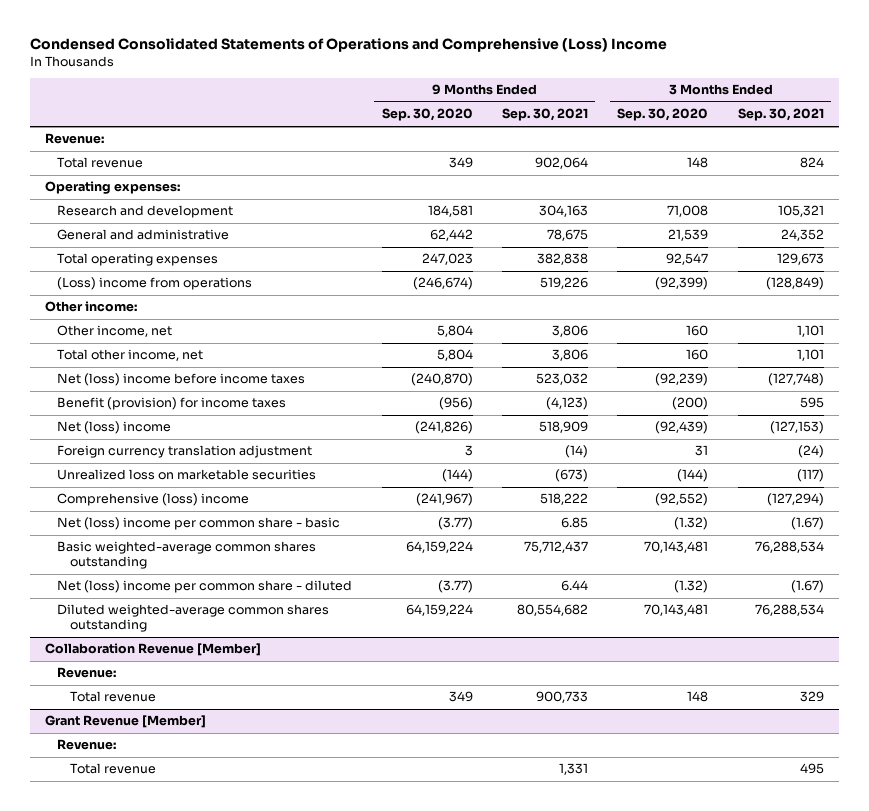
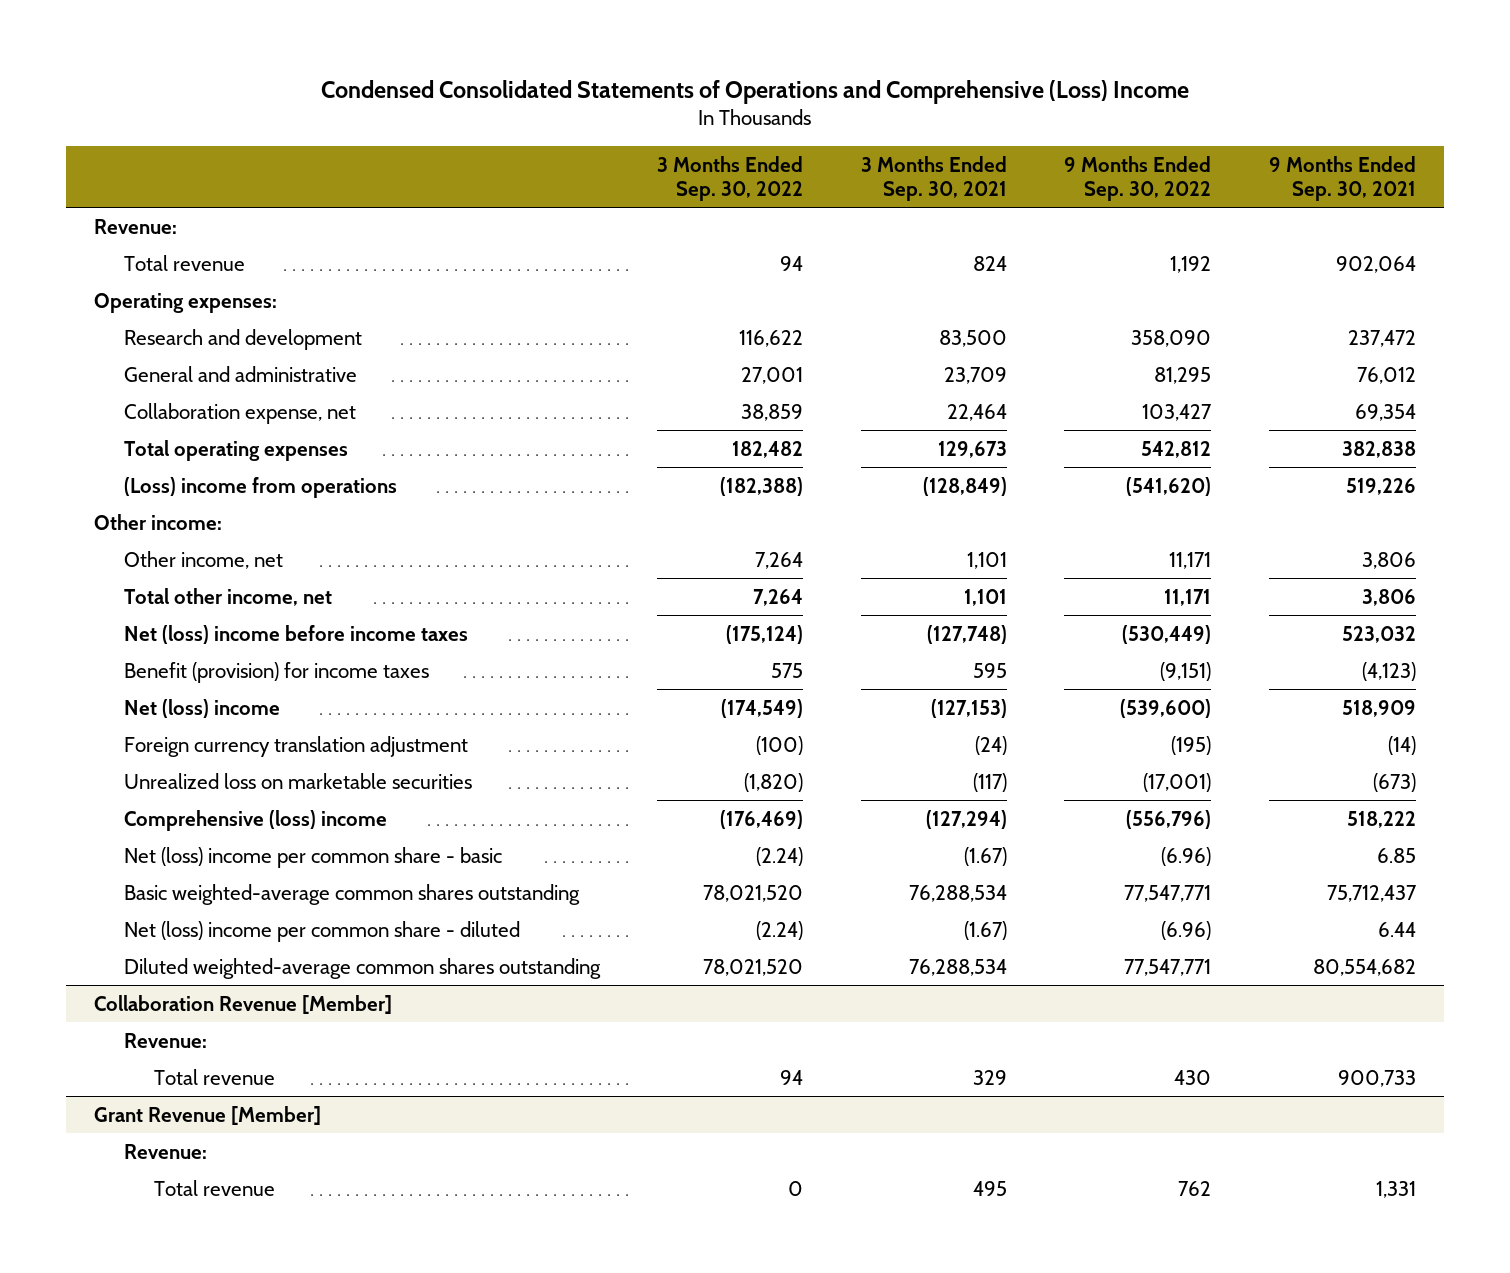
[381,108,473,122] Sep. 30, 2020 -> none
[617,108,709,122] Sep. 30, 2020 -> none
none -> [657,155,804,202] 3 Months Ended Sep. 30, 2022
none -> [1064,155,1212,202] 9 Months Ended Sep. 30, 2022
[539,205,589,218] 304,163 -> [1347,329,1416,347] 237,472
[777,205,824,218] 105,321 -> [938,329,1007,347] 83,500
[547,229,589,242] 78,675 -> [1356,366,1416,384] 76,012
[780,229,824,242] 24,352 -> [943,366,1007,384] 23,709
none -> [123,402,356,424] Collaboration expense, net

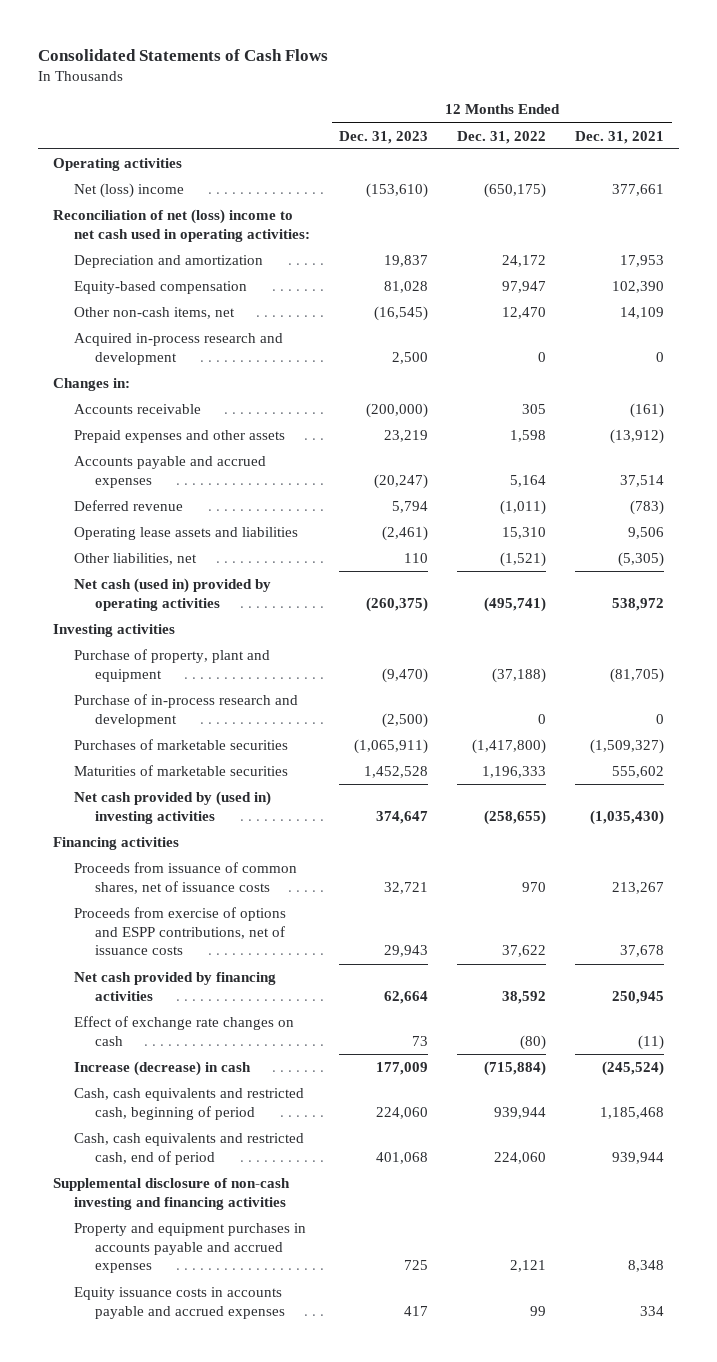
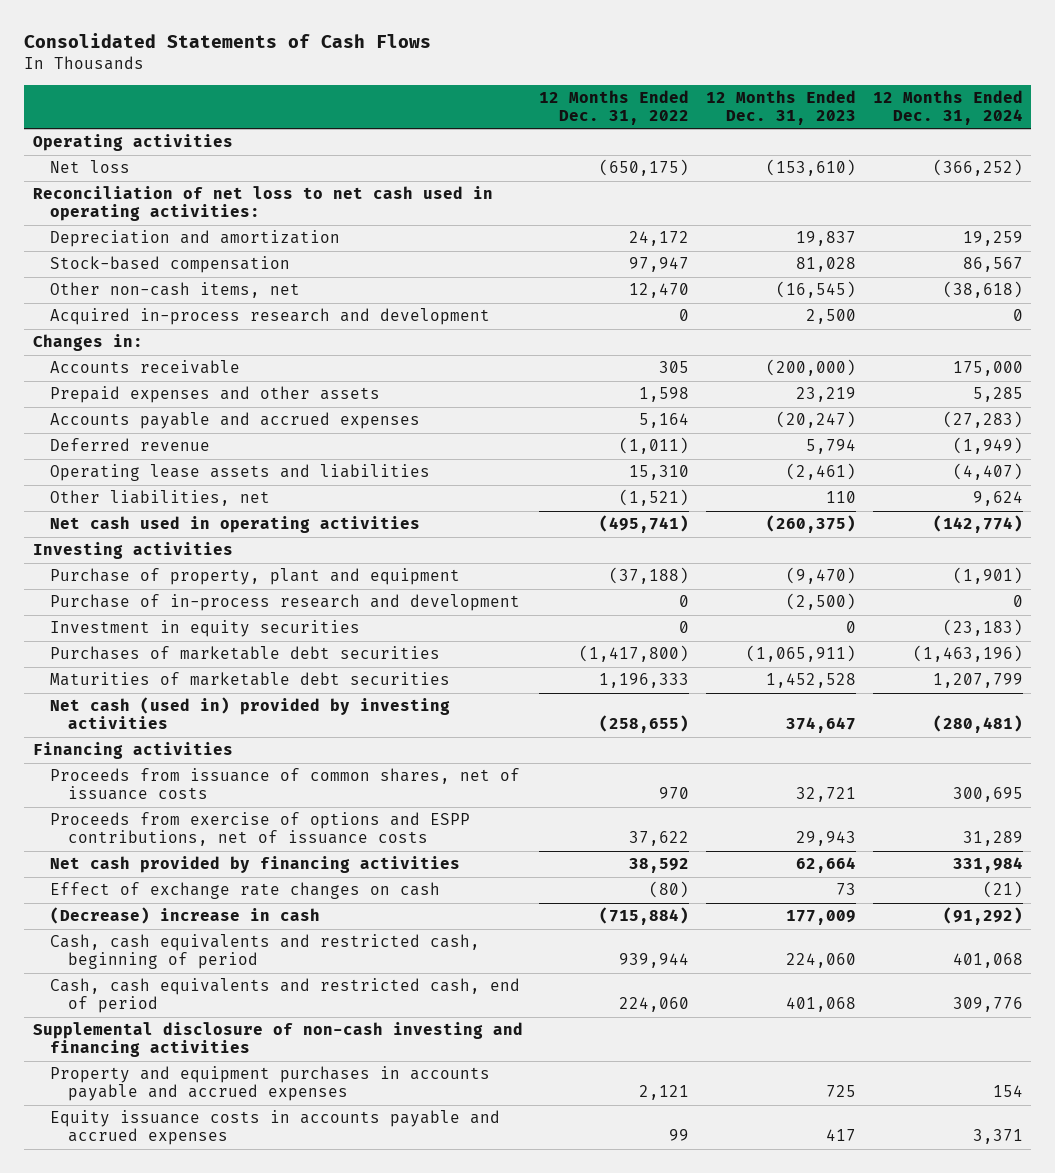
[575,130,665,144] Dec. 31, 2021 -> none
none -> [872,89,1023,125] 12 Months Ended Dec. 31, 2024
[73,183,184,199] Net (loss) income -> [50,160,131,174] Net loss
[52,209,310,242] Reconciliation of net (loss) income to net cash used in operating activities: -> [32,186,493,222] Reconciliation of net loss to net cash used in operating activities:
[73,281,247,295] Equity-based compensation -> [50,256,291,274] Stock-based compensation
[73,578,271,611] Net cash (used in) provided by operating activities -> [50,516,421,534] Net cash used in operating activities
none -> [50,620,361,638] Investment in equity securities
[73,739,288,751] Purchases of marketable securities -> [50,646,441,661] Purchases of marketable debt securities
[73,765,288,777] Maturities of marketable securities -> [50,672,451,687] Maturities of marketable debt securities
[73,791,271,824] Net cash provided by (used in) investing activities -> [50,697,451,730] Net cash (used in) provided by investing activities
[73,1061,251,1077] Increase (decrease) in cash -> [50,907,321,925] (Decrease) increase in cash

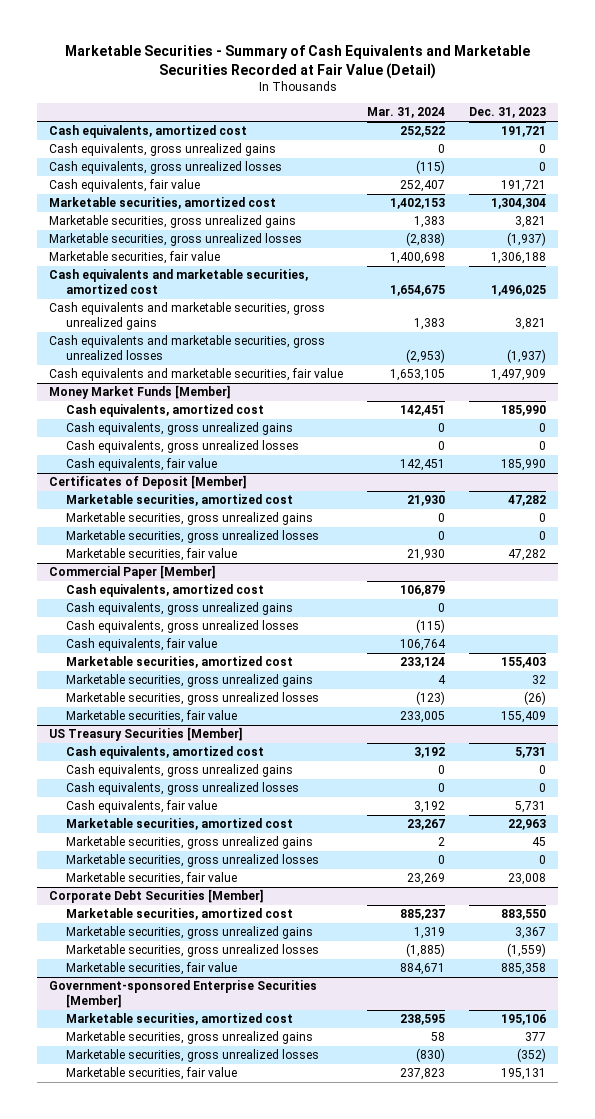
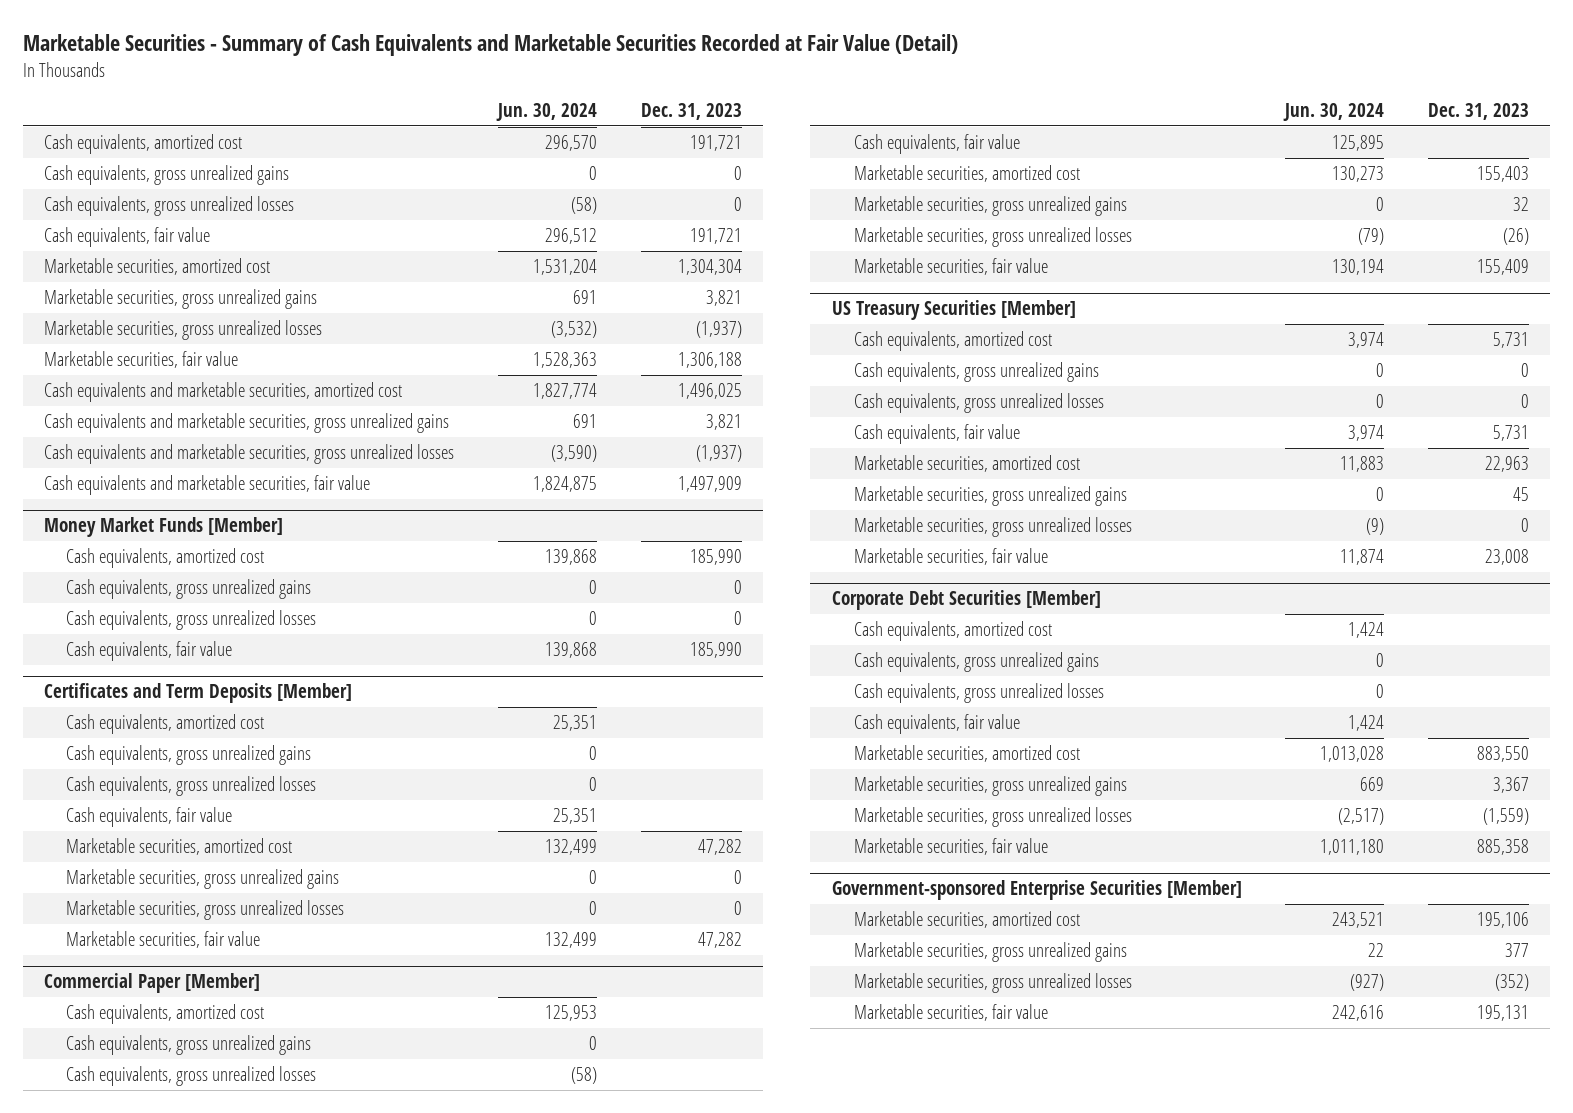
[367,107,446,119] Mar. 31, 2024 -> none
none -> [496,103,598,122] Jun. 30, 2024
[49,475,247,490] Certificates of Deposit [Member] -> [44,683,353,704] Certificates and Term Deposits [Member]
none -> [66,714,265,735] Cash equivalents, amortized cost
none -> [66,745,312,766] Cash equivalents, gross unrealized gains
none -> [66,776,317,797] Cash equivalents, gross unrealized losses
none -> [66,807,233,828] Cash equivalents, fair value
none -> [853,621,1052,642] Cash equivalents, amortized cost
none -> [853,652,1099,673] Cash equivalents, gross unrealized gains
none -> [853,683,1104,704] Cash equivalents, gross unrealized losses
none -> [853,714,1020,735] Cash equivalents, fair value

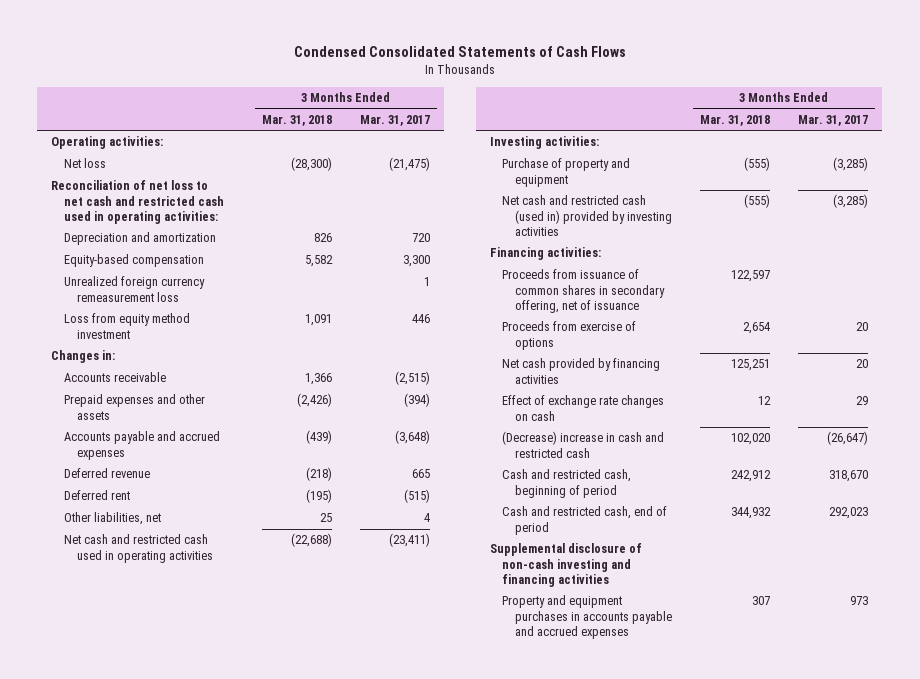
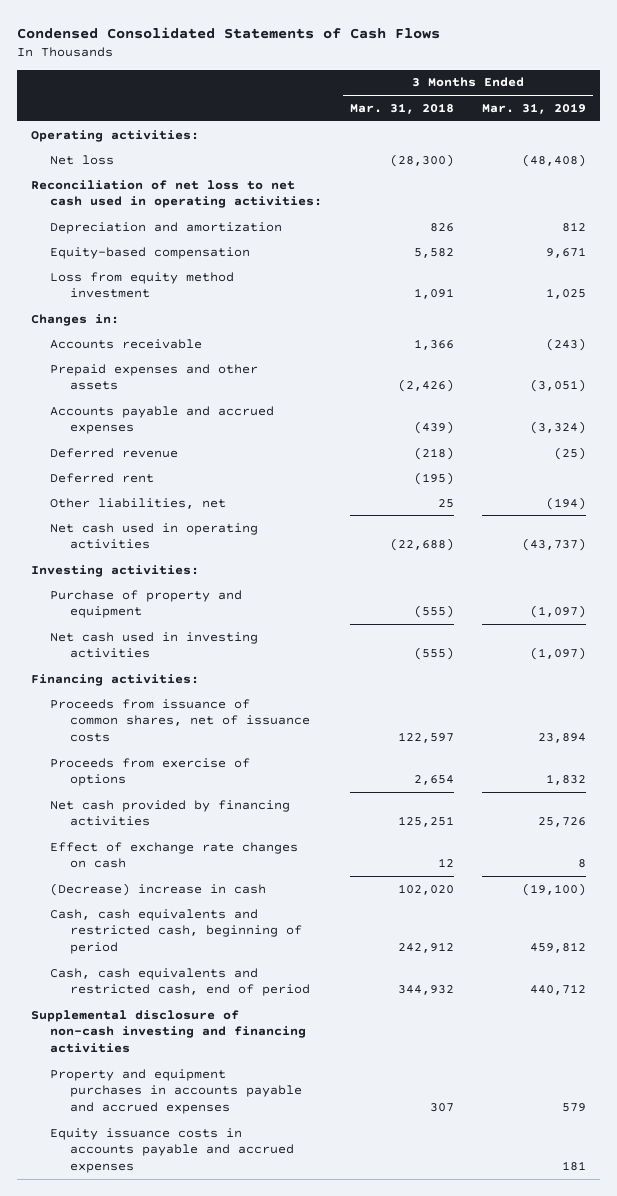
[359,114,430,126] Mar. 31, 2017 -> none
none -> [481,102,586,114] Mar. 31, 2019
[51,180,225,224] Reconciliation of net loss to net cash and restricted cash used in operating activities: -> [30,179,323,209] Reconciliation of net loss to net cash used in operating activities:
[64,276,206,302] Unrealized foreign currency remeasurement loss -> none
[64,534,213,563] Net cash and restricted cash used in operating activities -> [50,522,259,550] Net cash used in operating activities
[502,195,673,236] Net cash and restricted cash (used in) provided by investing activities -> [50,631,259,659] Net cash used in investing activities
[502,269,666,313] Proceeds from issuance of common shares in secondary offering, net of issuance -> [50,698,310,743] Proceeds from issuance of common shares, net of issuance costs
[502,431,665,458] (Decrease) increase in cash and restricted cash -> [50,882,267,896] (Decrease) increase in cash
[502,469,632,498] Cash and restricted cash, beginning of period -> [50,908,302,955] Cash, cash equivalents and restricted cash, beginning of period
[502,506,668,535] Cash and restricted cash, end of period -> [50,967,310,997] Cash, cash equivalents and restricted cash, end of period
none -> [50,1127,294,1174] Equity issuance costs in accounts payable and accrued expenses

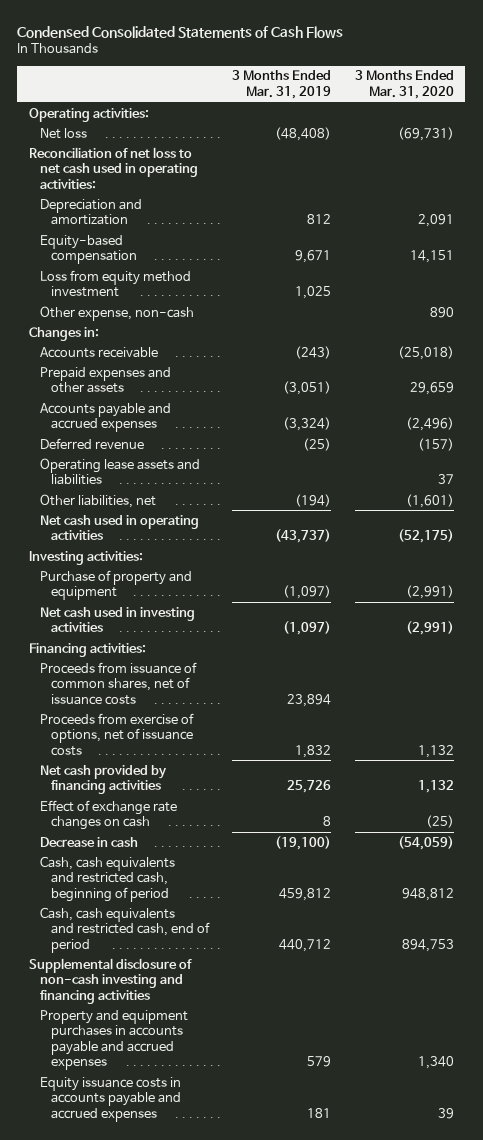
[350,102,455,114] Mar. 31, 2018 -> none
none -> [354,70,454,99] 3 Months Ended Mar. 31, 2020
none -> [39,305,194,321] Other expense, non-cash
[50,472,155,483] Deferred rent -> none
none -> [39,457,200,486] Operating lease assets and liabilities
[50,757,251,787] Proceeds from exercise of options -> [39,712,194,756] Proceeds from exercise of options, net of issuance costs
[50,882,267,896] (Decrease) increase in cash -> [39,836,138,847] Decrease in cash

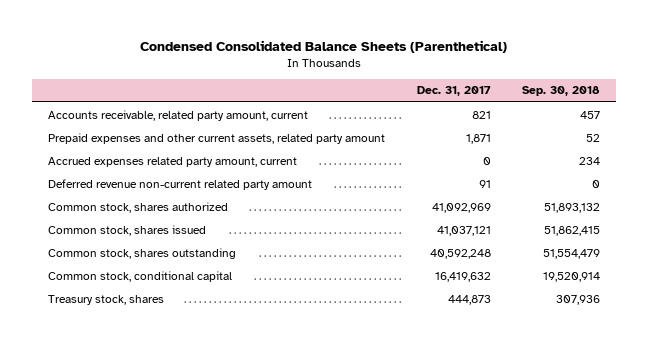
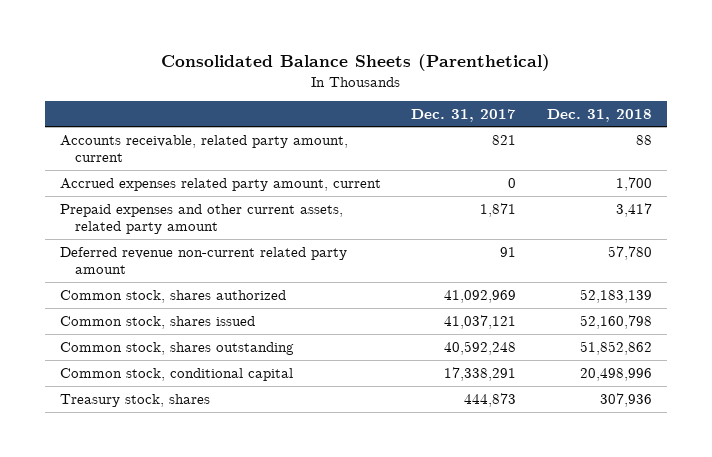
[140,39,508,53] Condensed Consolidated Balance Sheets (Parenthetical) -> [160,54,550,72] Consolidated Balance Sheets (Parenthetical)
[521,86,600,97] Sep. 30, 2018 -> none
none -> [546,108,652,122] Dec. 31, 2018
[48,132,386,144] Prepaid expenses and other current assets, related party amount -> [60,203,344,235] Prepaid expenses and other current assets, related party amount
[434,271,491,282] 16,419,632 -> [444,366,517,381] 17,338,291

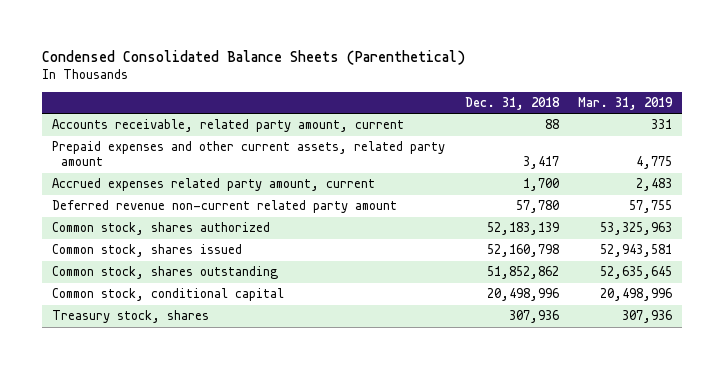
[160,54,550,72] Consolidated Balance Sheets (Parenthetical) -> [41,49,465,65] Condensed Consolidated Balance Sheets (Parenthetical)
[411,108,517,122] Dec. 31, 2017 -> none
none -> [578,96,674,110] Mar. 31, 2019
[60,177,382,191] Accrued expenses related party amount, current -> [51,178,375,192] Accrued expenses related party amount, current

